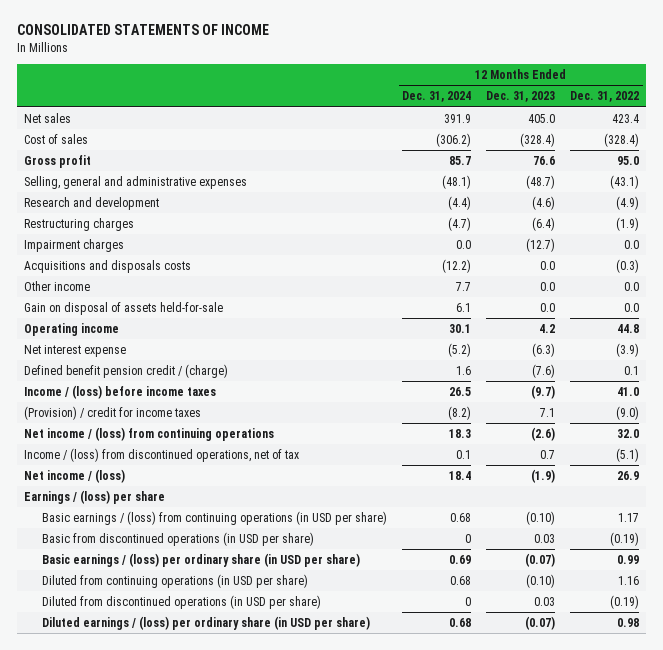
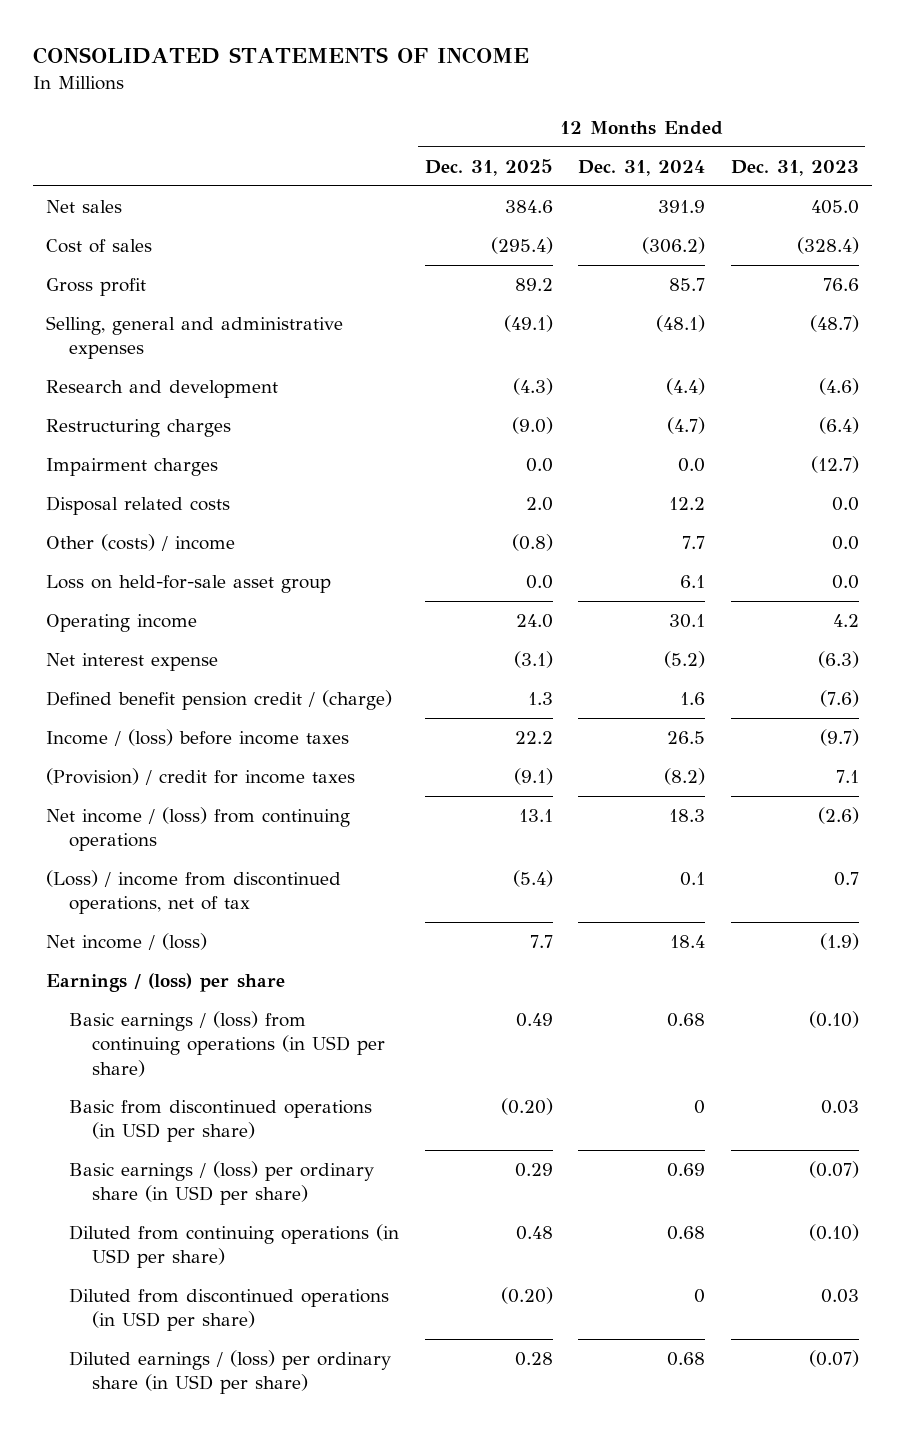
[570,91,640,103] Dec. 31, 2022 -> none
none -> [424,158,553,176] Dec. 31, 2025
[24,260,192,274] Acquisitions and disposals costs -> [45,496,230,516] Disposal related costs
[442,259,472,274] (12.2) -> [669,497,706,511] 12.2
[24,281,91,292] Other income -> [45,534,235,552] Other (costs) / income
[24,302,224,316] Gain on disposal of assets held-for-sale -> [45,575,331,594] Loss on held-for-sale asset group
[24,448,300,463] Income / (loss) from discontinued operations, net of tax -> [45,870,341,915] (Loss) / income from discontinued operations, net of tax

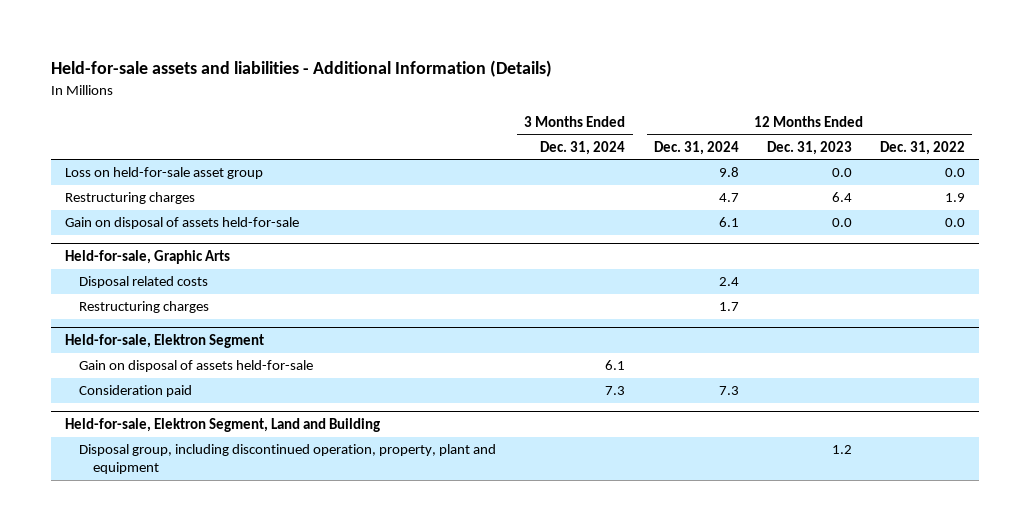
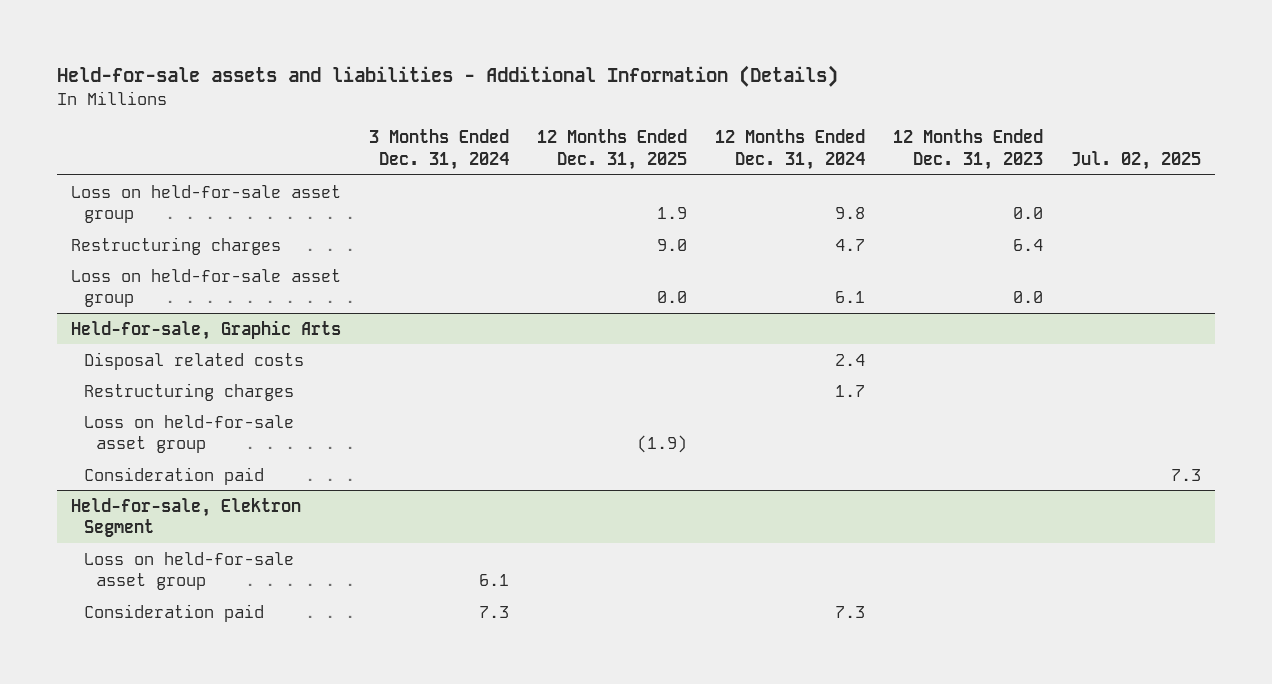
[880,140,966,155] Dec. 31, 2022 -> none
none -> [536,129,687,170] 12 Months Ended Dec. 31, 2025
none -> [1071,150,1202,170] Jul. 02, 2025
[65,217,300,230] Gain on disposal of assets held-for-sale -> [70,268,341,308] Loss on held-for-sale asset group
none -> [83,414,294,454] Loss on held-for-sale asset group
none -> [83,466,264,485] Consideration paid
[79,360,314,373] Gain on disposal of assets held-for-sale -> [83,551,294,591] Loss on held-for-sale asset group
[65,418,381,433] Held-for-sale, Elektron Segment, Land and Building -> none
[79,444,497,475] Disposal group, including discontinued operation, property, plant and equipment -> none

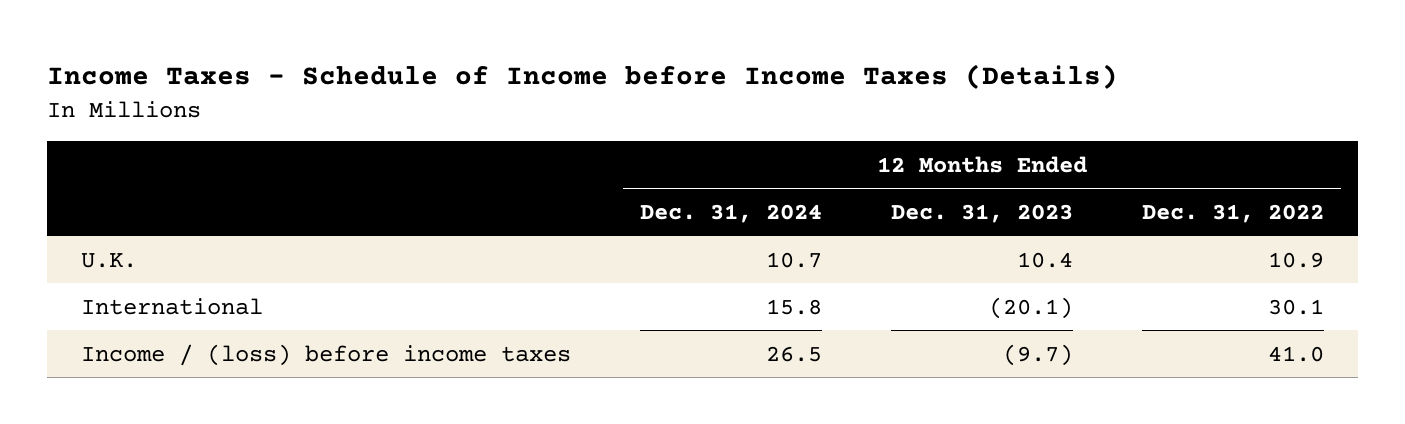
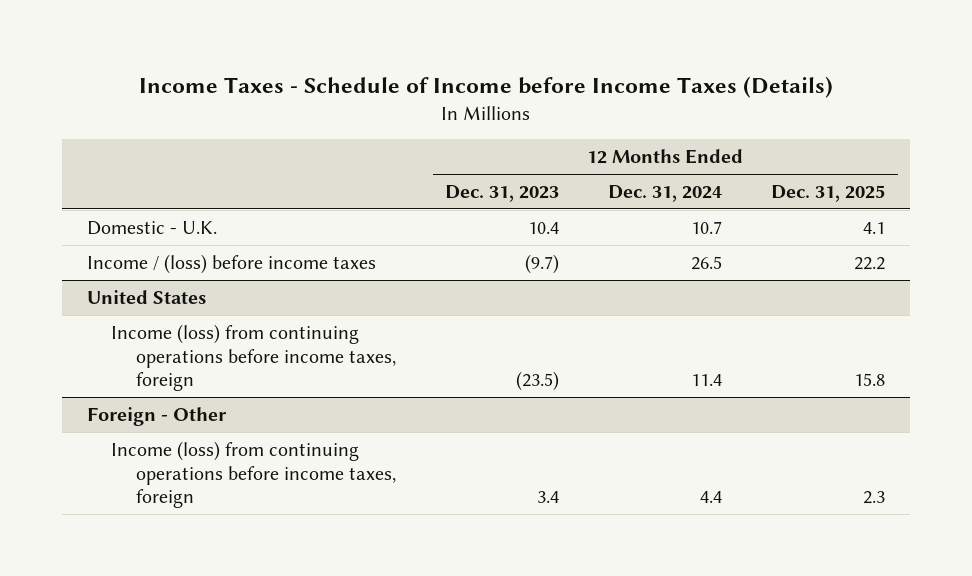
[1141,203,1324,223] Dec. 31, 2022 -> none
none -> [771,185,886,203] Dec. 31, 2025
[81,297,264,315] International -> none
[81,252,138,268] U.K. -> [86,220,217,235] Domestic - U.K.
none -> [86,289,206,304] United States
none -> [111,323,397,392] Income (loss) from continuing operations before income taxes, foreign
none -> [86,406,227,426] Foreign - Other
none -> [111,440,397,509] Income (loss) from continuing operations before income taxes, foreign

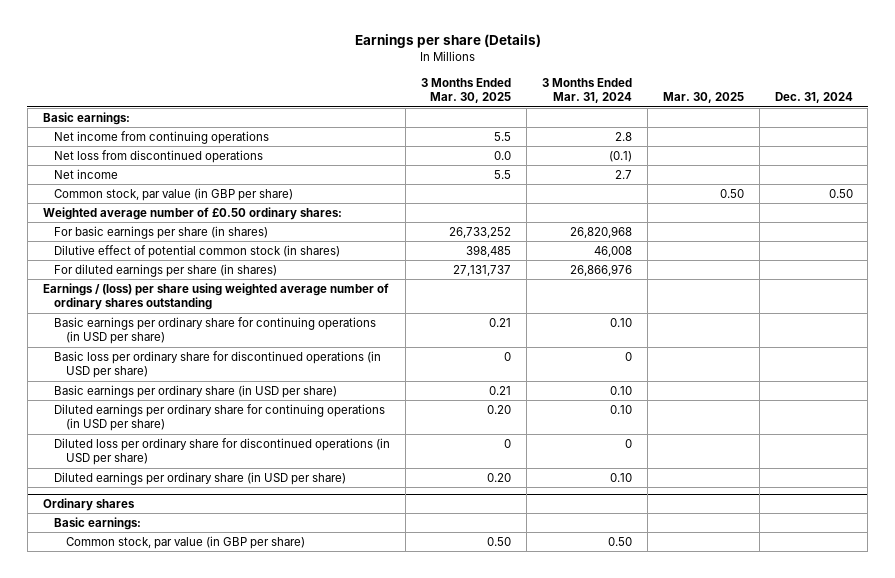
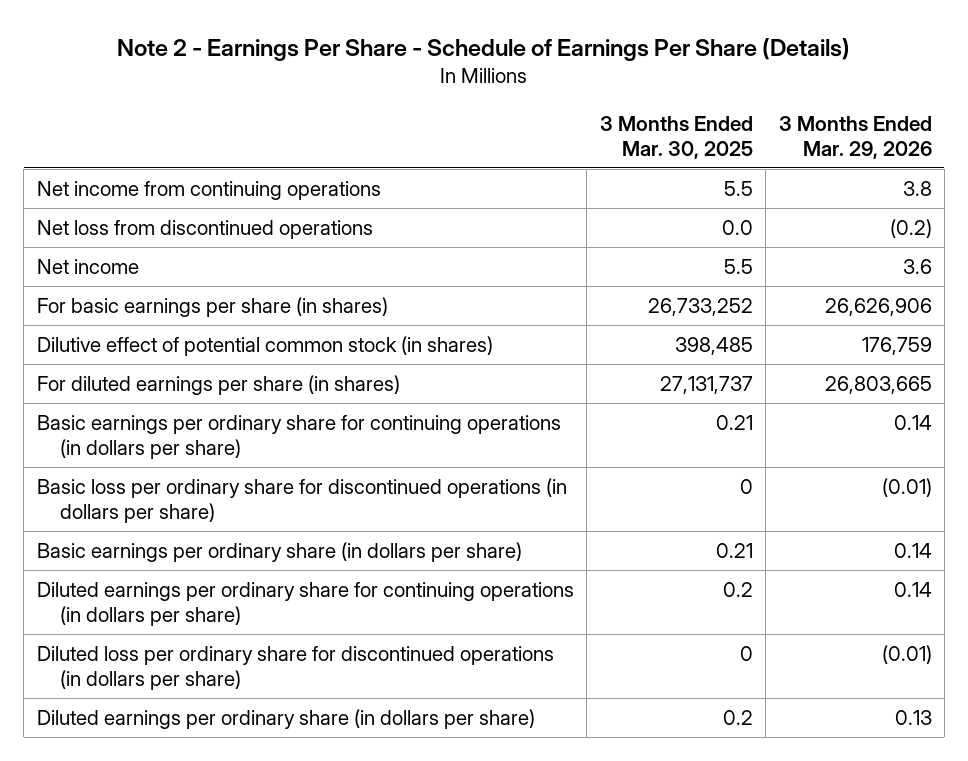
[354,34,541,49] Earnings per share (Details) -> [117,37,851,61] Note 2 - Earnings Per Share - Schedule of Earnings Per Share (Details)
[541,77,632,104] 3 Months Ended Mar. 31, 2024 -> none
[662,92,744,104] Mar. 30, 2025 -> none
[774,92,853,104] Dec. 31, 2024 -> none
none -> [778,115,932,159] 3 Months Ended Mar. 29, 2026
[42,111,130,125] Basic earnings: -> none
[54,187,294,201] Common stock, par value (in GBP per share) -> none
[42,206,342,220] Weighted average number of £0.50 ordinary shares: -> none
[42,282,389,311] Earnings / (loss) per share using weighted average number of ordinary shares outstanding -> none
[42,498,135,512] Ordinary shares -> none
[54,516,142,530] Basic earnings: -> none
[65,535,305,549] Common stock, par value (in GBP per share) -> none
[54,316,377,345] Basic earnings per ordinary share for continuing operations (in USD per share) -> [36,414,561,459] Basic earnings per ordinary share for continuing operations (in dollars per share)
[54,350,382,379] Basic loss per ordinary share for discontinued operations (in USD per share) -> [36,477,567,523] Basic loss per ordinary share for discontinued operations (in dollars per share)
[54,384,338,398] Basic earnings per ordinary share (in USD per share) -> [36,541,522,562] Basic earnings per ordinary share (in dollars per share)
[54,403,386,432] Diluted earnings per ordinary share for continuing operations (in USD per share) -> [36,581,574,626] Diluted earnings per ordinary share for continuing operations (in dollars per share)
[487,404,512,414] 0.20 -> [722,581,753,597] 0.2
[54,437,391,466] Diluted loss per ordinary share for discontinued operations (in USD per share) -> [36,645,554,690] Diluted loss per ordinary share for discontinued operations (in dollars per share)
[54,471,347,485] Diluted earnings per ordinary share (in USD per share) -> [36,708,535,729] Diluted earnings per ordinary share (in dollars per share)
[487,472,512,482] 0.20 -> [722,709,753,725] 0.2

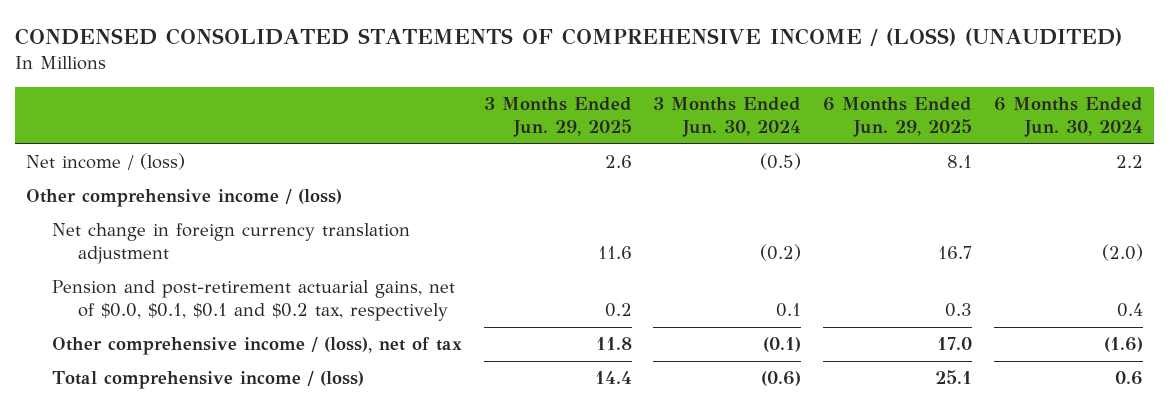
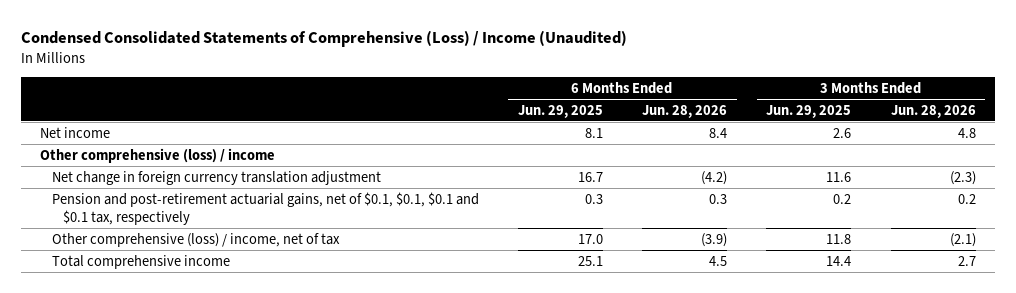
[15,27,1123,46] CONDENSED CONSOLIDATED STATEMENTS OF COMPREHENSIVE INCOME / (LOSS) (UNAUDITED) -> [20,30,627,48] Condensed Consolidated Statements of Comprehensive (Loss) / Income (Unaudited)
[653,97,802,138] 3 Months Ended Jun. 30, 2024 -> none
[994,97,1144,138] 6 Months Ended Jun. 30, 2024 -> none
none -> [642,104,728,118] Jun. 28, 2026
none -> [890,104,976,118] Jun. 28, 2026
[25,153,185,171] Net income / (loss) -> [40,126,111,138] Net income
[25,189,342,208] Other comprehensive income / (loss) -> [40,147,276,163] Other comprehensive (loss) / income
[51,280,455,322] Pension and post-retirement actuarial gains, net of $0.0, $0.1, $0.1 and $0.2 tax, respectively -> [51,191,479,225] Pension and post-retirement actuarial gains, net of $0.1, $0.1, $0.1 and $0.1 tax, respectively
[51,337,462,356] Other comprehensive income / (loss), net of tax -> [51,232,340,247] Other comprehensive (loss) / income, net of tax
[51,371,364,390] Total comprehensive income / (loss) -> [51,254,230,269] Total comprehensive income

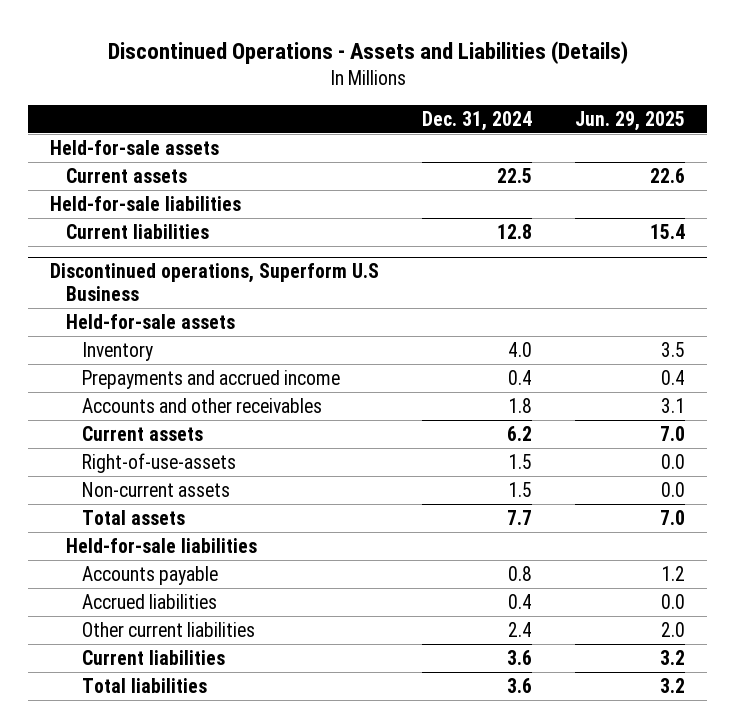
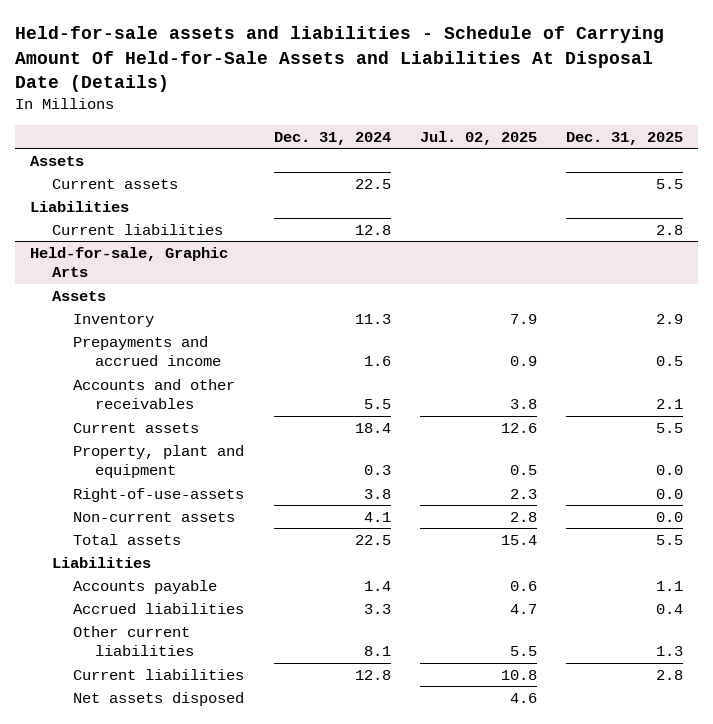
[107,40,628,64] Discontinued Operations - Assets and Liabilities (Details) -> [15,26,665,92] Held-for-sale assets and liabilities - Schedule of Carrying Amount Of Held-for-Sale Assets and Liabilities At Disposal Date (Details)
[575,110,686,131] Jun. 29, 2025 -> none
none -> [419,130,537,145] Jul. 02, 2025
none -> [566,131,684,145] Dec. 31, 2025
[49,139,219,155] Held-for-sale assets -> [29,155,84,166] Assets
[49,195,241,211] Held-for-sale liabilities -> [29,200,129,212] Liabilities
[49,263,379,302] Discontinued operations, Superform U.S Business -> none
[81,677,207,693] Total liabilities -> none
none -> [29,246,228,278] Held-for-sale, Graphic Arts
[65,313,235,329] Held-for-sale assets -> [51,290,106,301] Assets
[508,341,533,357] 4.0 -> [354,313,391,324] 11.3
[508,369,533,385] 0.4 -> [363,356,391,367] 1.6
[508,397,533,413] 1.8 -> [363,399,391,410] 5.5
[507,425,533,441] 6.2 -> [354,422,391,433] 18.4
none -> [73,444,245,479] Property, plant and equipment
[508,453,533,469] 1.5 -> [363,488,391,499] 3.8
[508,481,533,497] 1.5 -> [363,511,391,522] 4.1
[507,509,533,525] 7.7 -> [354,534,391,545] 22.5
[65,537,257,553] Held-for-sale liabilities -> [51,556,151,568] Liabilities
[508,565,533,581] 0.8 -> [363,580,391,591] 1.4
[508,593,533,609] 0.4 -> [363,603,391,614] 3.3
[508,621,533,637] 2.4 -> [363,646,391,657] 8.1
[507,649,533,665] 3.6 -> [354,669,391,680] 12.8
none -> [73,691,245,706] Net assets disposed

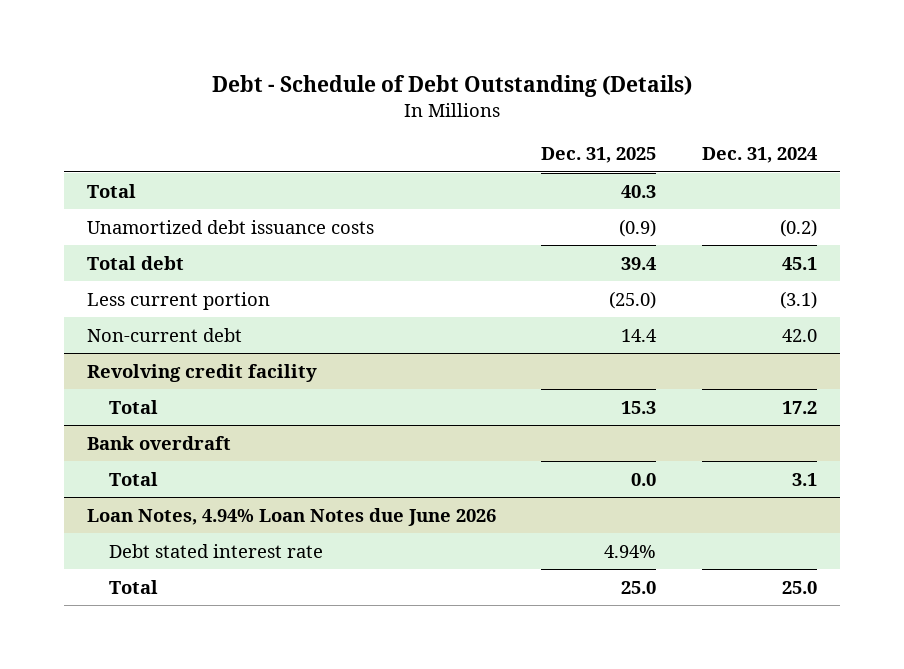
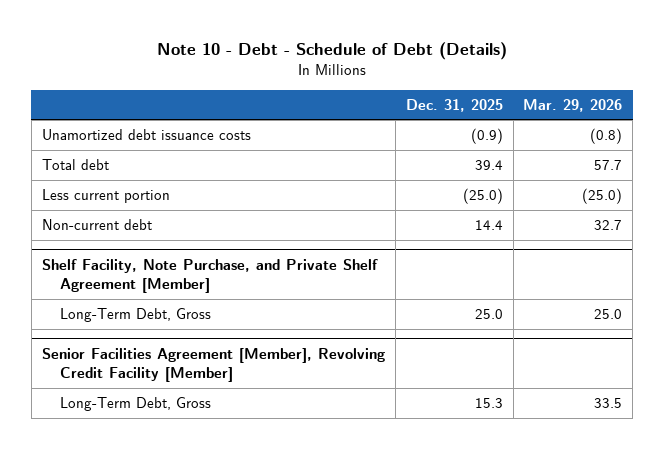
[211,75,692,98] Debt - Schedule of Debt Outstanding (Details) -> [157,41,508,60] Note 10 - Debt - Schedule of Debt (Details)
[701,147,817,164] Dec. 31, 2024 -> none
none -> [523,98,623,112] Mar. 29, 2026
[86,183,136,198] Total -> none
[86,363,317,382] Revolving credit facility -> none
[86,435,231,450] Bank overdraft -> none
[108,471,158,486] Total -> none
[86,507,496,526] Loan Notes, 4.94% Loan Notes due June 2026 -> none
[108,543,323,558] Debt stated interest rate -> none
[108,579,158,594] Total -> none
none -> [41,258,378,294] Shelf Facility, Note Purchase, and Private Shelf Agreement [Member]
none -> [60,307,212,322] Long-Term Debt, Gross
none -> [41,347,385,383] Senior Facilities Agreement [Member], Revolving Credit Facility [Member]
[108,399,158,414] Total -> [60,396,212,411] Long-Term Debt, Gross

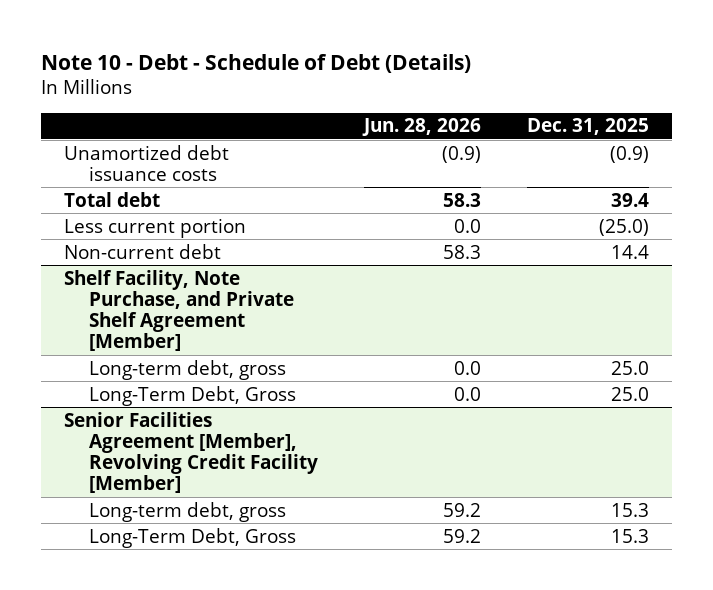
[523,98,623,112] Mar. 29, 2026 -> none
none -> [361,118,481,137] Jun. 28, 2026
none -> [88,359,286,380] Long-term debt, gross
none -> [88,501,286,522] Long-term debt, gross

